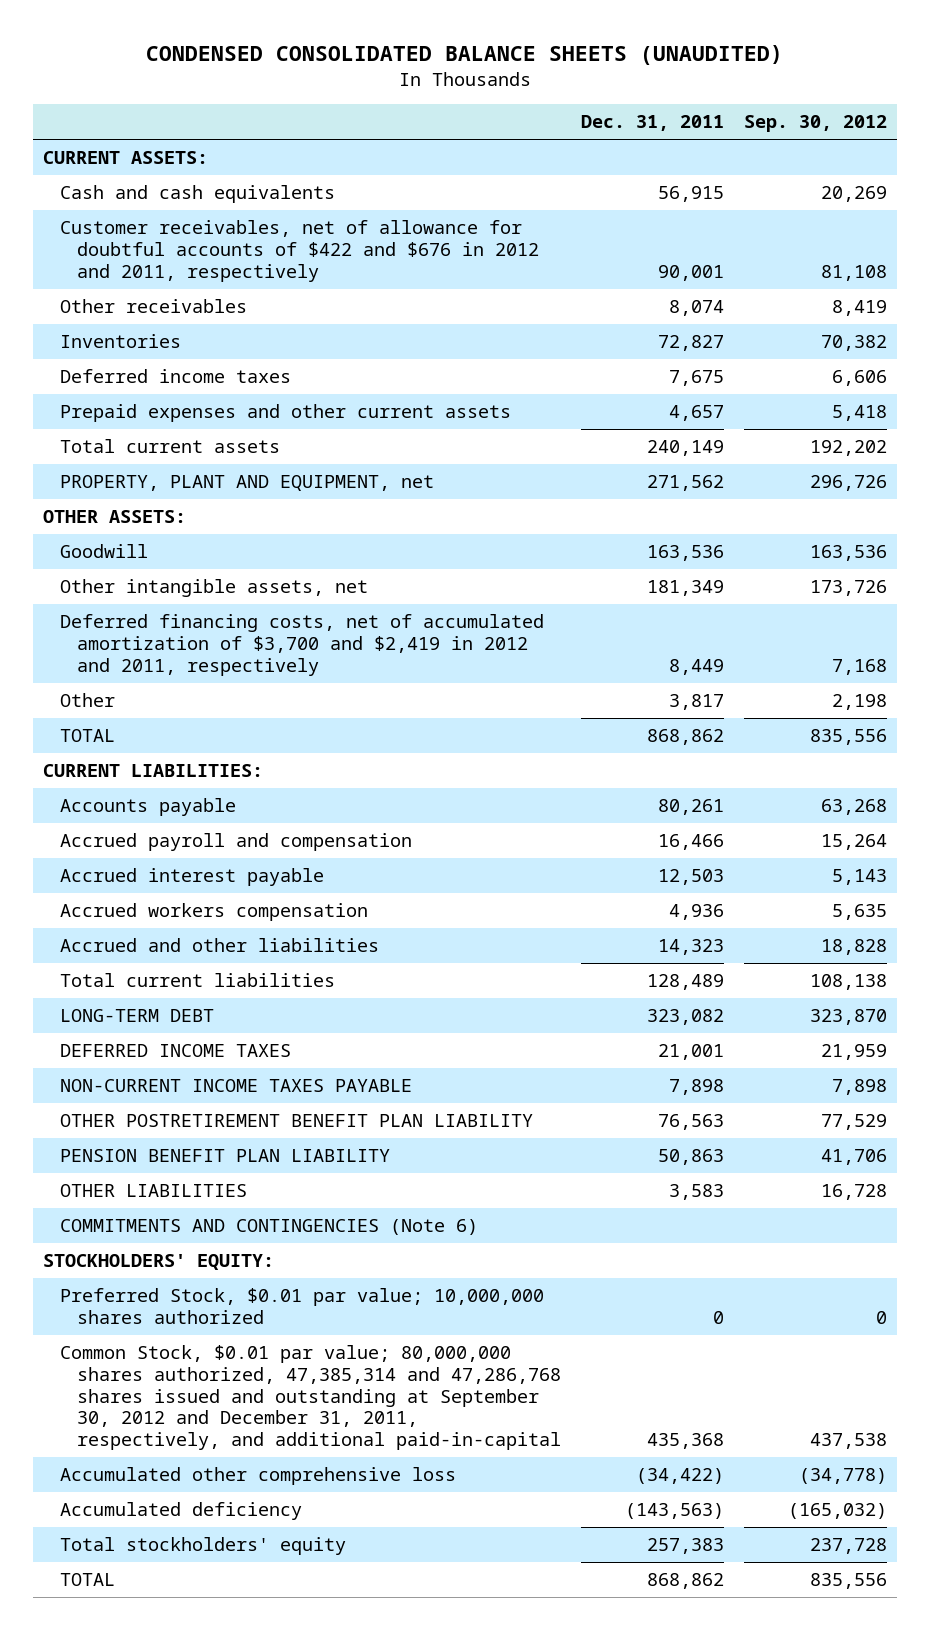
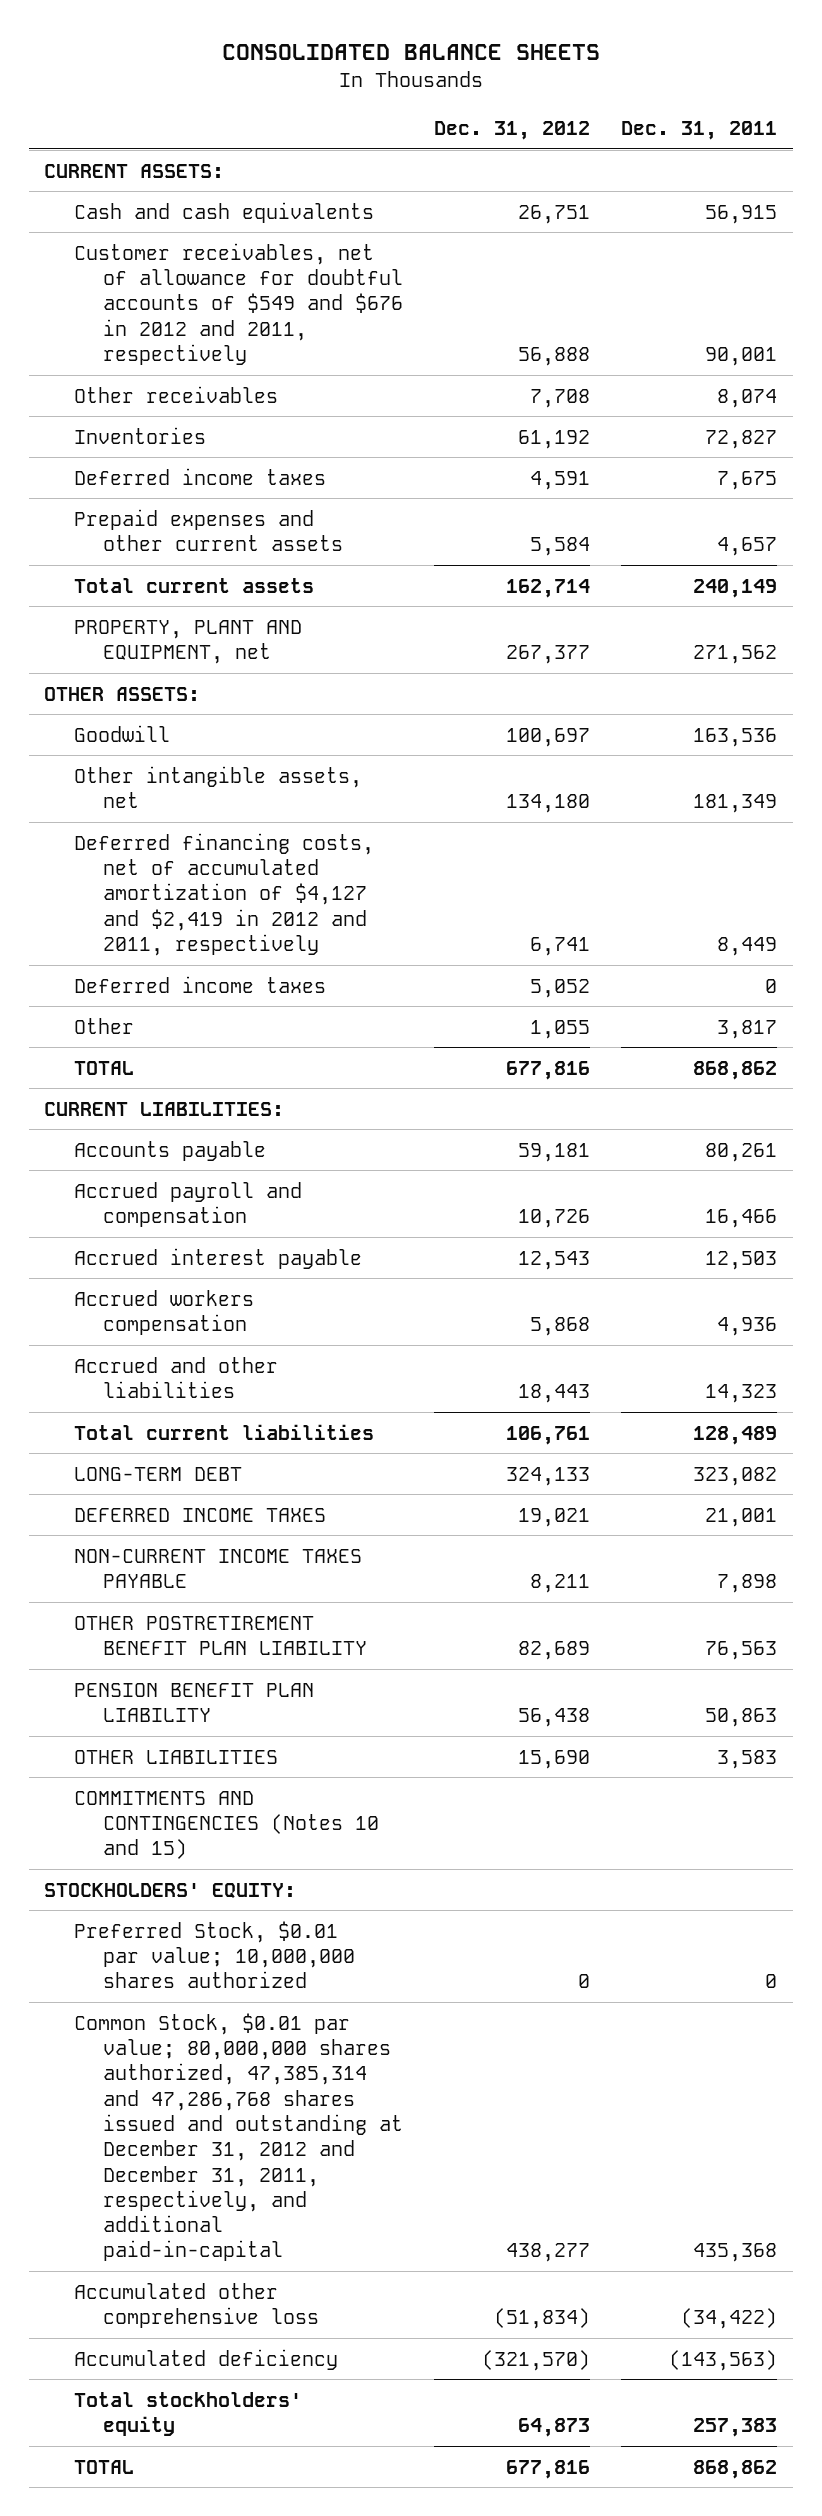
[145,45,783,66] CONDENSED CONSOLIDATED BALANCE SHEETS (UNAUDITED) -> [221,43,600,60] CONSOLIDATED BALANCE SHEETS
[743,115,887,133] Sep. 30, 2012 -> none
none -> [434,120,591,140] Dec. 31, 2012
[59,220,539,282] Customer receivables, net of allowance for doubtful accounts of $422 and $676 in 2012 and 2011, respectively -> [73,242,404,365] Customer receivables, net of allowance for doubtful accounts of $549 and $676 in 2012 and 2011, respectively
[59,614,544,676] Deferred financing costs, net of accumulated amortization of $3,700 and $2,419 in 2012 and 2011, respectively -> [73,832,374,956] Deferred financing costs, net of accumulated amortization of $4,127 and $2,419 in 2012 and 2011, respectively
none -> [73,975,326,993] Deferred income taxes
[59,1219,478,1236] COMMITMENTS AND CONTINGENCIES (Note 6) -> [73,1790,380,1860] COMMITMENTS AND CONTINGENCIES (Notes 10 and 15)
[59,1345,561,1451] Common Stock, $0.01 par value; 80,000,000 shares authorized, 47,385,314 and 47,286,768 shares issued and outstanding at September 30, 2012 and December 31, 2011, respectively, and additional paid-in-capital -> [73,2012,404,2262] Common Stock, $0.01 par value; 80,000,000 shares authorized, 47,385,314 and 47,286,768 shares issued and outstanding at December 31, 2012 and December 31, 2011, respectively, and additional paid-in-capital

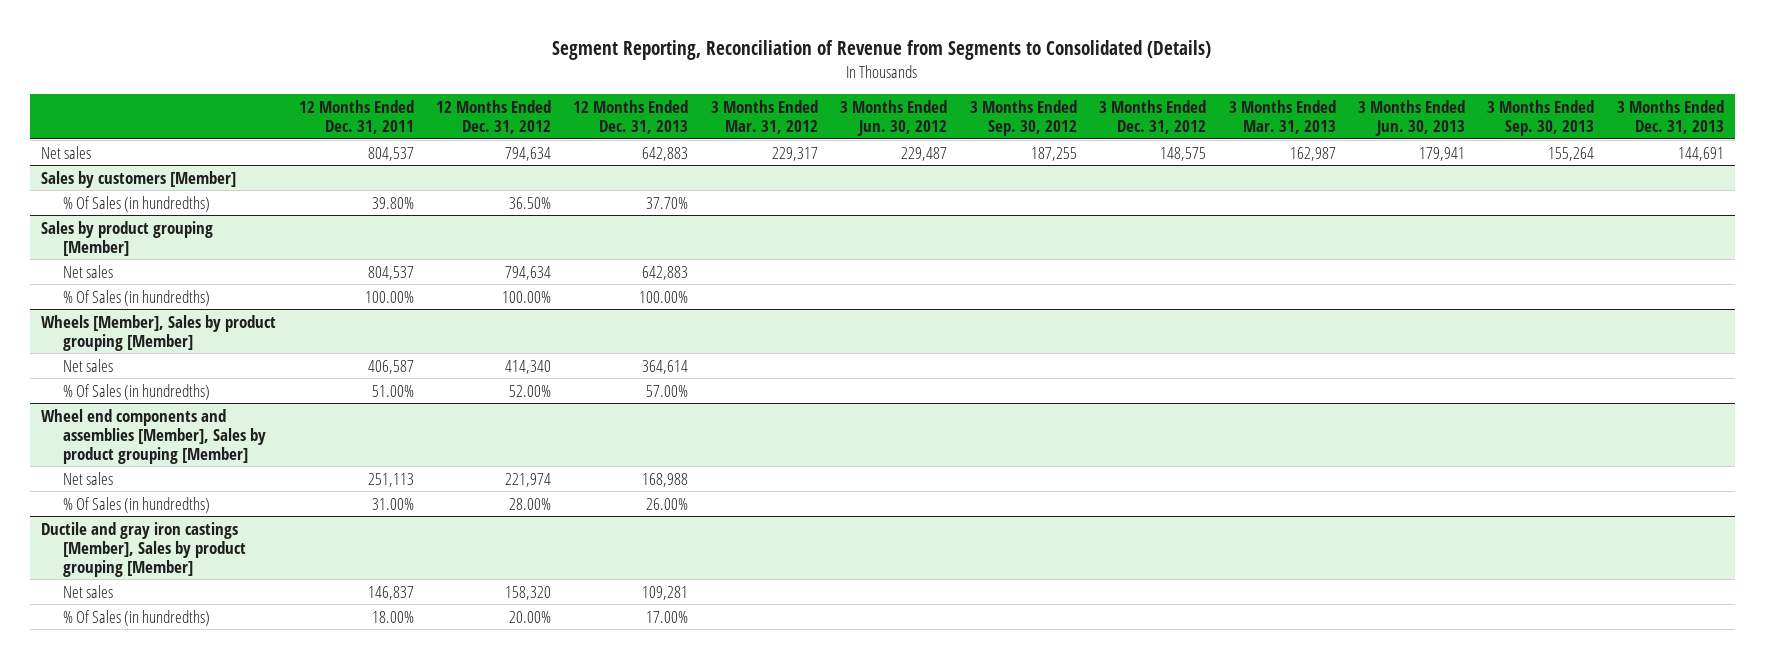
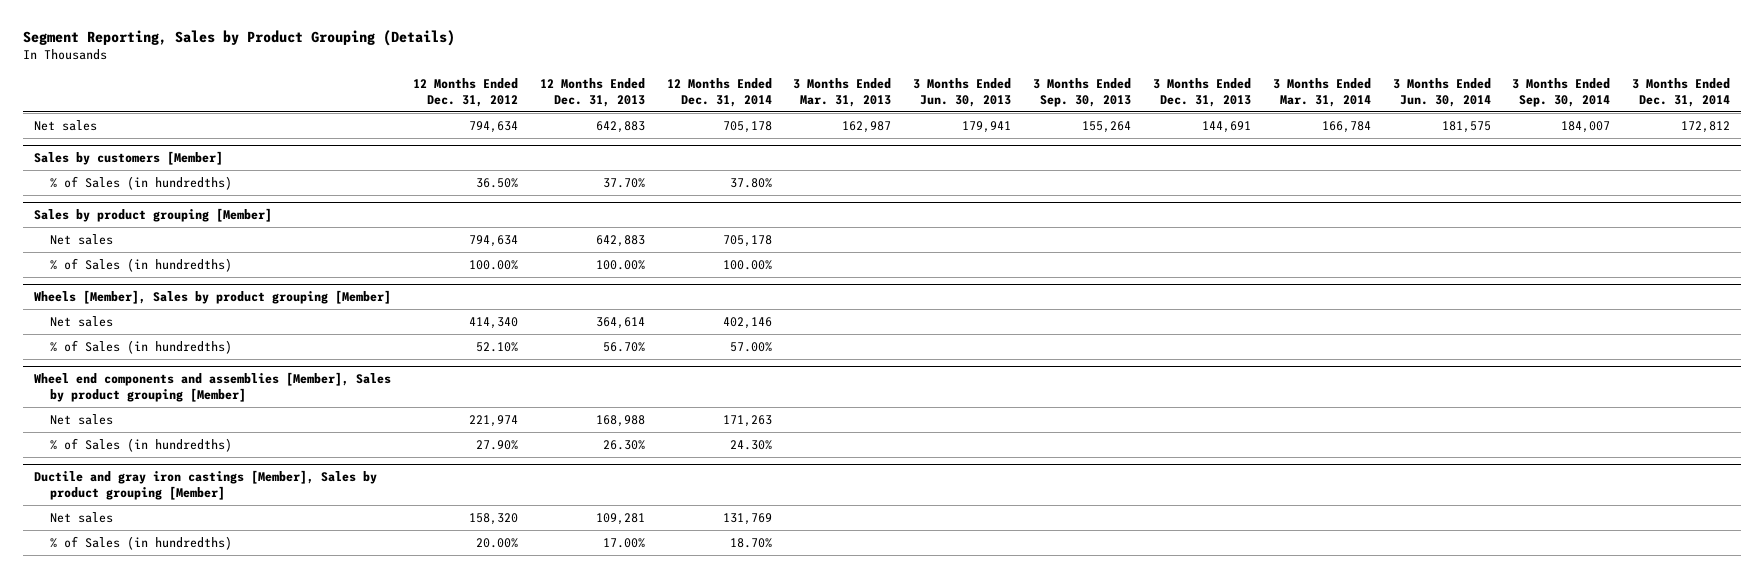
[552,40,1212,61] Segment Reporting, Reconciliation of Revenue from Segments to Consolidated (Details) -> [23,30,456,47] Segment Reporting, Sales by Product Grouping (Details)
[298,99,414,134] 12 Months Ended Dec. 31, 2011 -> none
[710,99,818,134] 3 Months Ended Mar. 31, 2012 -> none
[840,99,948,136] 3 Months Ended Jun. 30, 2012 -> none
[969,99,1077,136] 3 Months Ended Sep. 30, 2012 -> none
[1099,99,1207,134] 3 Months Ended Dec. 31, 2012 -> none
none -> [666,78,772,107] 12 Months Ended Dec. 31, 2014
none -> [1272,78,1371,107] 3 Months Ended Mar. 31, 2014
none -> [1392,78,1491,107] 3 Months Ended Jun. 30, 2014
none -> [1512,78,1611,107] 3 Months Ended Sep. 30, 2014
none -> [1632,78,1731,107] 3 Months Ended Dec. 31, 2014
[62,195,210,212] % Of Sales (in hundredths) -> [50,175,233,190] % of Sales (in hundredths)
[62,289,210,306] % Of Sales (in hundredths) -> [50,257,233,272] % of Sales (in hundredths)
[62,383,210,400] % Of Sales (in hundredths) -> [50,339,233,354] % of Sales (in hundredths)
[508,384,551,397] 52.00% -> [475,341,518,352] 52.10%
[646,384,689,397] 57.00% -> [602,341,645,352] 56.70%
[62,496,210,513] % Of Sales (in hundredths) -> [50,437,233,452] % of Sales (in hundredths)
[508,497,551,510] 28.00% -> [475,439,518,450] 27.90%
[646,497,689,510] 26.00% -> [602,439,645,450] 26.30%
[62,609,210,626] % Of Sales (in hundredths) -> [50,535,233,550] % of Sales (in hundredths)

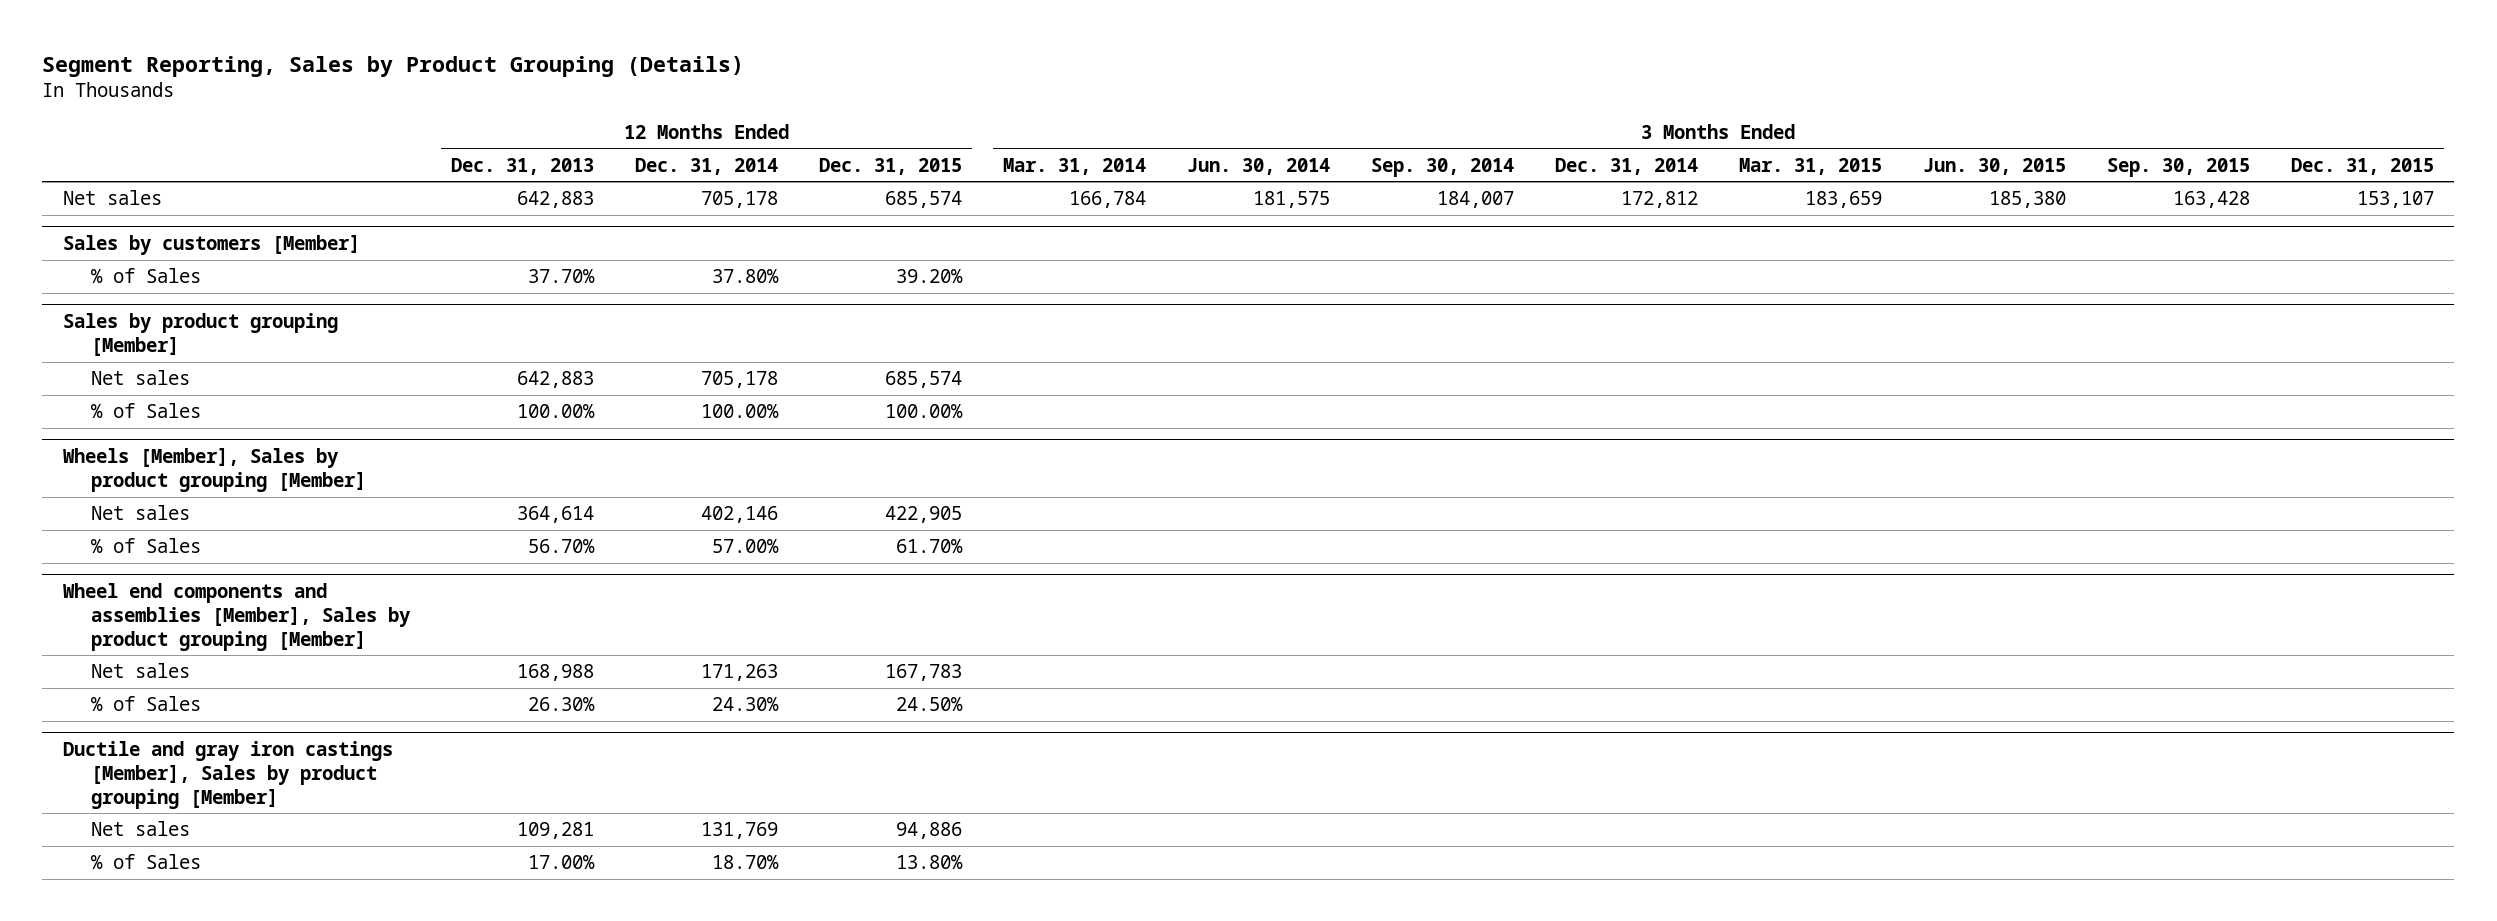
[412,78,518,107] 12 Months Ended Dec. 31, 2012 -> none
[793,78,892,107] 3 Months Ended Mar. 31, 2013 -> none
[913,78,1012,107] 3 Months Ended Jun. 30, 2013 -> none
[1033,78,1132,107] 3 Months Ended Sep. 30, 2013 -> none
[1152,78,1251,107] 3 Months Ended Dec. 31, 2013 -> none
none -> [819,157,963,175] Dec. 31, 2015
none -> [1738,157,1882,175] Mar. 31, 2015
none -> [1922,157,2066,175] Jun. 30, 2015
none -> [2106,157,2250,177] Sep. 30, 2015
none -> [2290,157,2434,175] Dec. 31, 2015
[50,175,233,190] % of Sales (in hundredths) -> [91,268,202,284] % of Sales
[50,257,233,272] % of Sales (in hundredths) -> [91,403,202,419] % of Sales
[50,339,233,354] % of Sales (in hundredths) -> [91,538,202,554] % of Sales
[50,437,233,452] % of Sales (in hundredths) -> [91,696,202,712] % of Sales
[50,535,233,550] % of Sales (in hundredths) -> [91,854,202,870] % of Sales

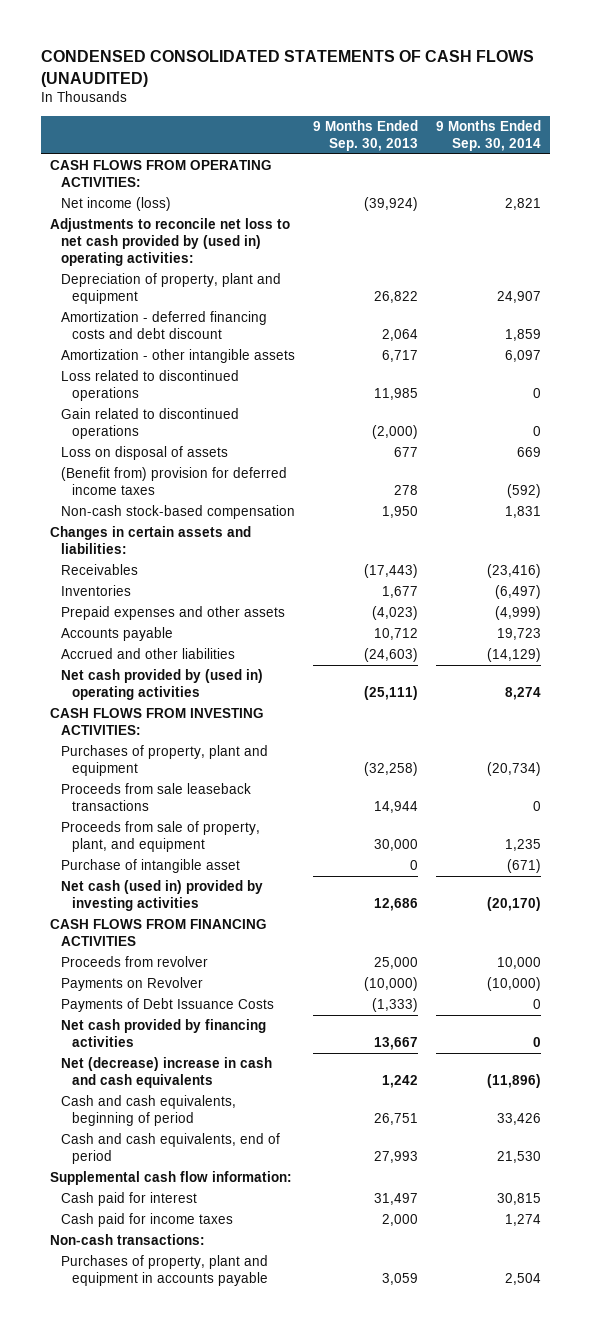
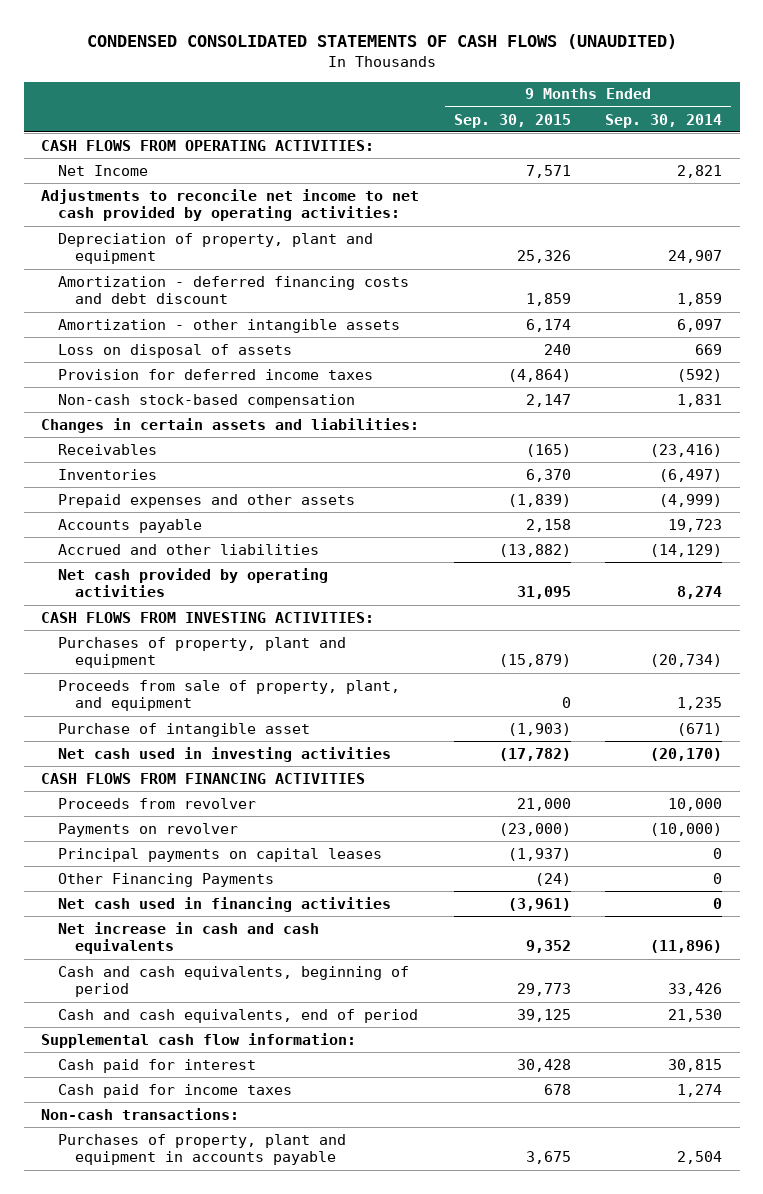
[313,120,419,152] 9 Months Ended Sep. 30, 2013 -> none
none -> [453,113,571,128] Sep. 30, 2015
[60,197,171,212] Net income (loss) -> [58,164,149,176] Net Income
[50,218,291,267] Adjustments to reconcile net loss to net cash provided by (used in) operating activities: -> [41,188,420,222] Adjustments to reconcile net income to net cash provided by operating activities:
[60,370,239,402] Loss related to discontinued operations -> none
[60,408,239,440] Gain related to discontinued operations -> none
[60,467,287,496] (Benefit from) provision for deferred income taxes -> [58,368,374,380] Provision for deferred income taxes
[60,669,263,701] Net cash provided by (used in) operating activities -> [58,567,329,598] Net cash provided by operating activities
[60,783,251,812] Proceeds from sale leaseback transactions -> none
[60,880,263,912] Net cash (used in) provided by investing activities -> [58,746,392,762] Net cash used in investing activities
[60,998,274,1013] Payments of Debt Issuance Costs -> none
[60,977,203,992] Payments on Revolver -> [58,822,239,837] Payments on revolver
none -> [58,847,383,862] Principal payments on capital leases
none -> [58,872,275,887] Other Financing Payments
[60,1019,266,1048] Net cash provided by financing activities -> [58,896,392,912] Net cash used in financing activities
[60,1057,272,1089] Net (decrease) increase in cash and cash equivalents -> [58,921,320,955] Net increase in cash and cash equivalents

